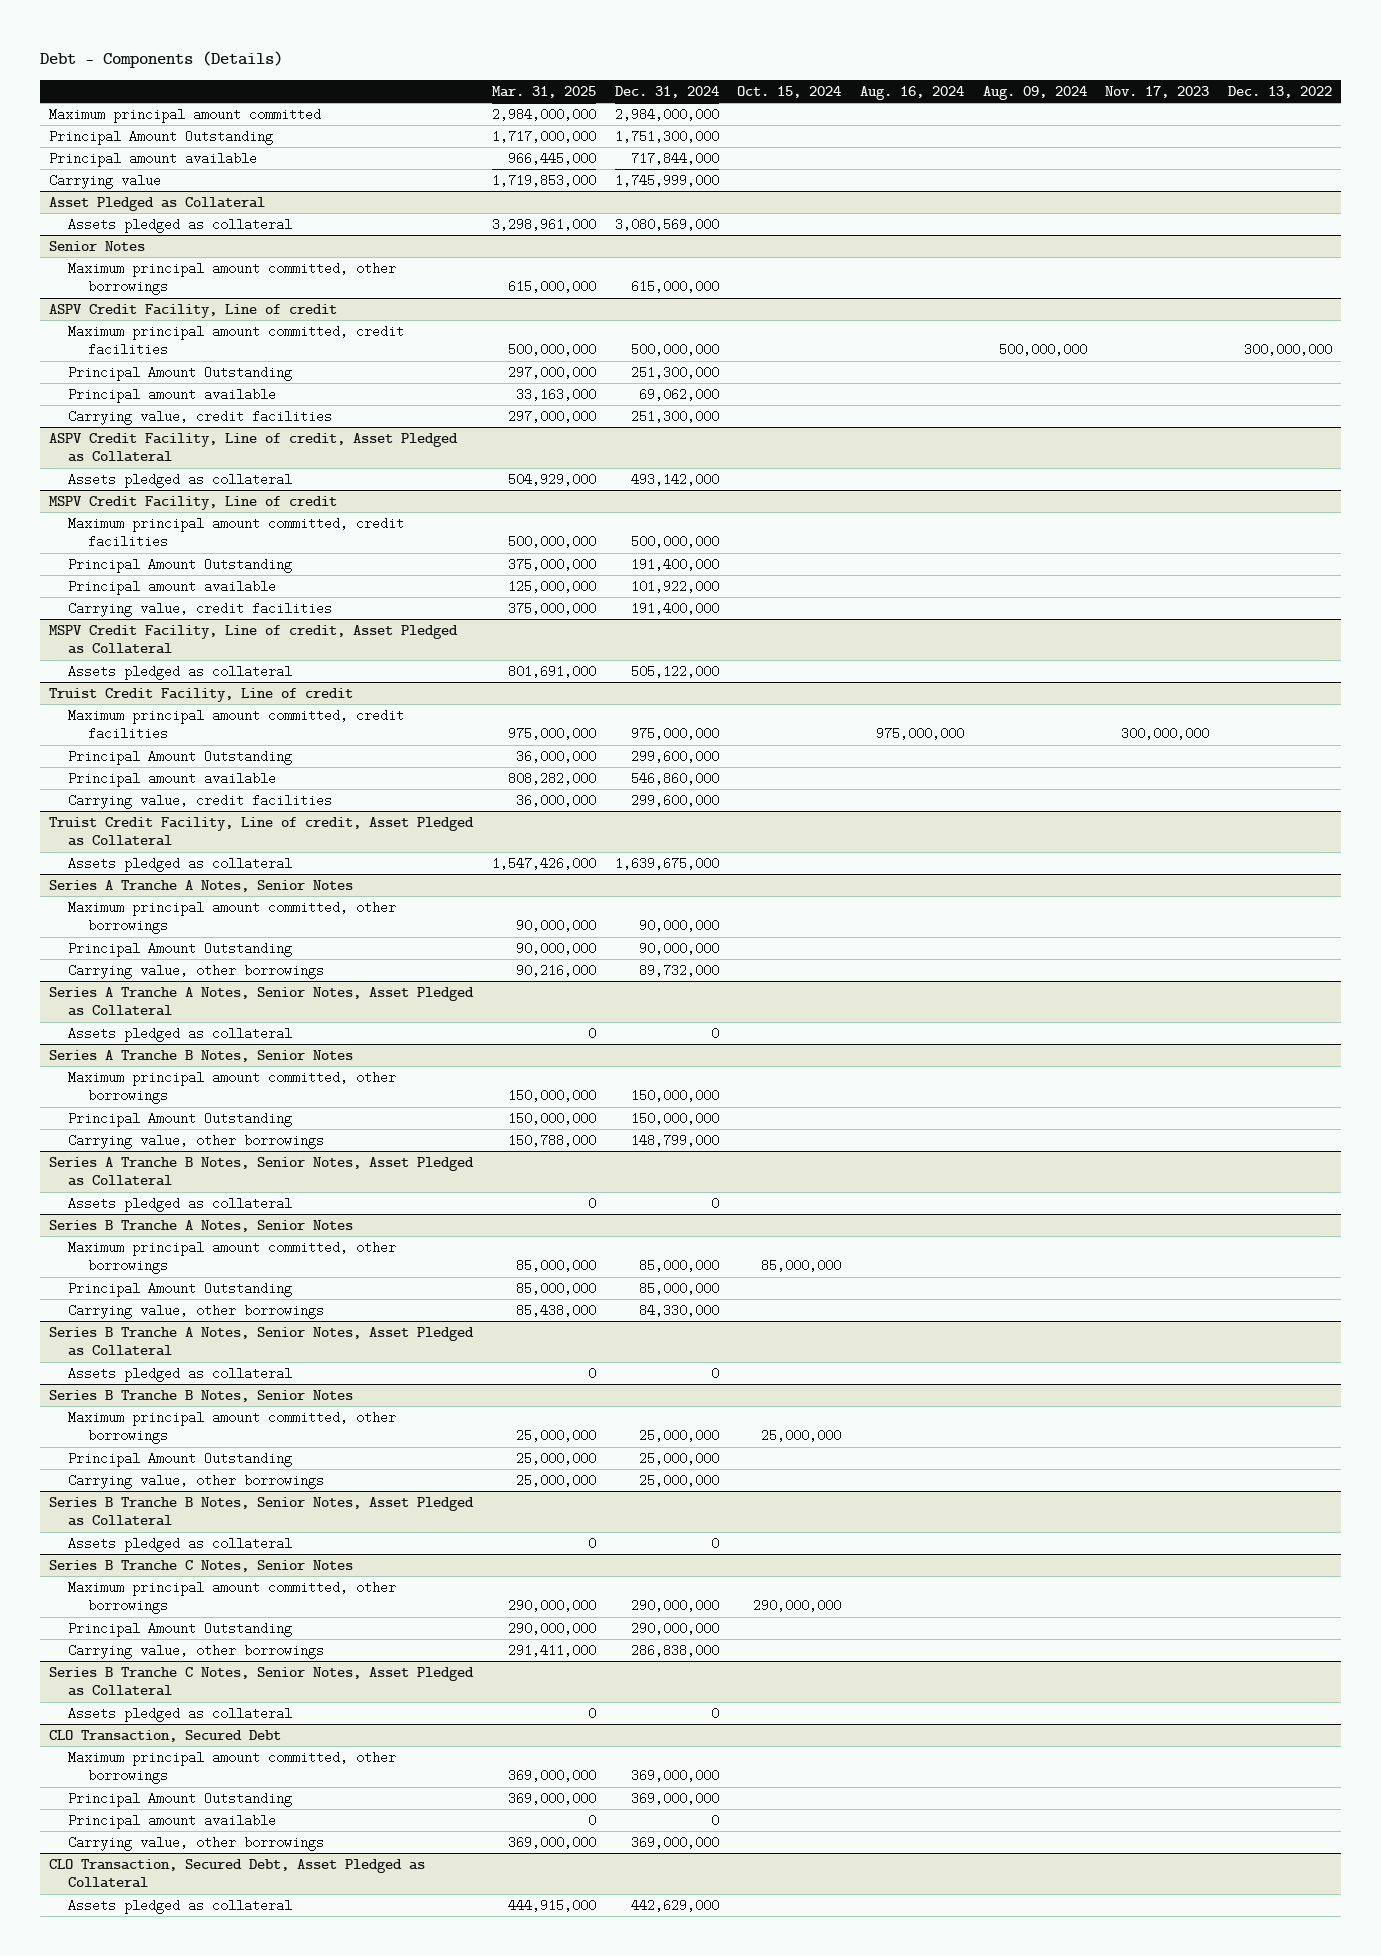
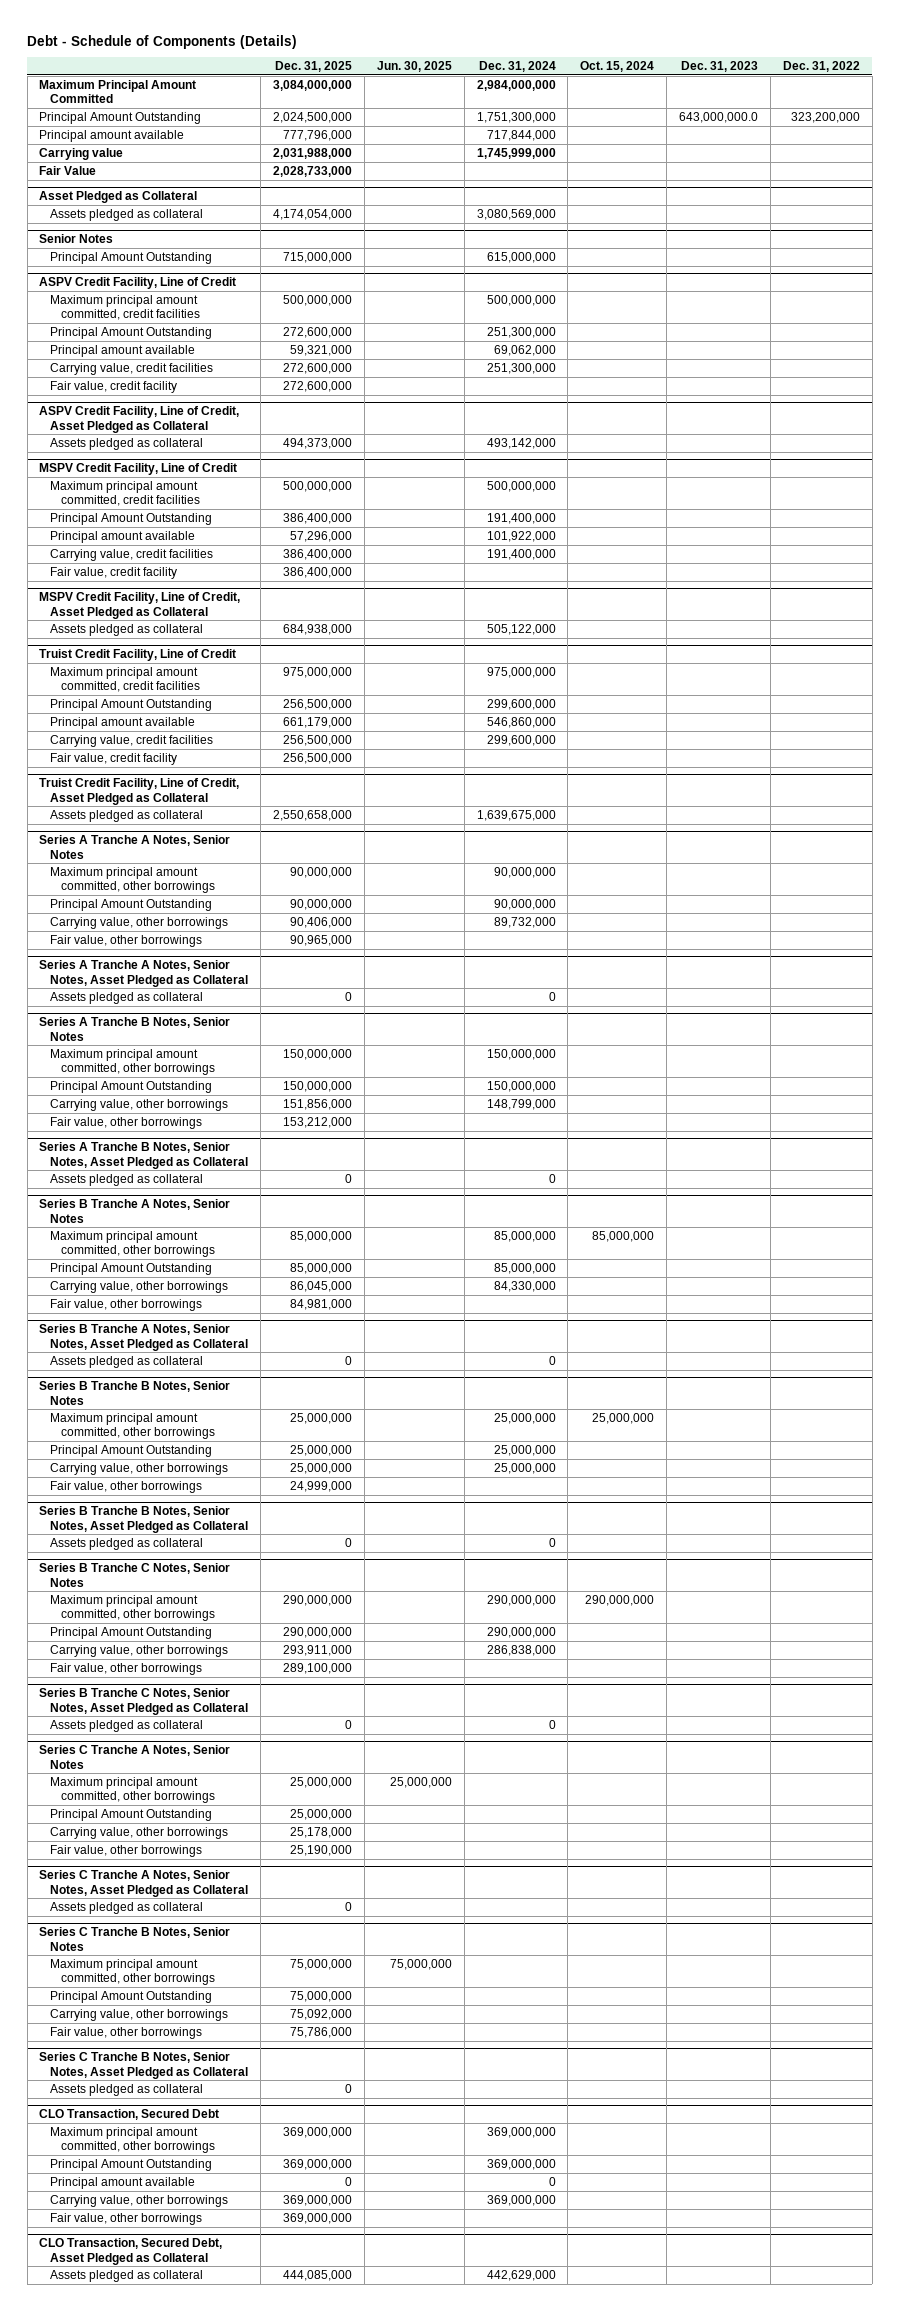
[39,51,283,69] Debt - Components (Details) -> [27,34,298,49] Debt - Schedule of Components (Details)
[491,85,596,98] Mar. 31, 2025 -> none
[859,85,964,100] Aug. 16, 2024 -> none
[982,85,1087,100] Aug. 09, 2024 -> none
[1105,85,1210,98] Nov. 17, 2023 -> none
[1227,85,1332,98] Dec. 13, 2022 -> none
none -> [274,61,352,73] Dec. 31, 2025
none -> [376,61,452,73] Jun. 30, 2025
none -> [681,61,759,73] Dec. 31, 2023
none -> [783,61,861,73] Dec. 31, 2022
[49,108,322,124] Maximum principal amount committed -> [39,79,197,104] Maximum Principal Amount Committed
none -> [39,165,97,175] Fair Value
[68,262,397,296] Maximum principal amount committed, other borrowings -> [50,251,213,264] Principal Amount Outstanding
[49,304,338,319] ASPV Credit Facility, Line of credit -> [39,277,237,290] ASPV Credit Facility, Line of Credit
none -> [50,380,178,393] Fair value, credit facility
[49,433,459,463] ASPV Credit Facility, Line of credit, Asset Pledged as Collateral -> [39,406,240,433] ASPV Credit Facility, Line of Credit, Asset Pledged as Collateral
[49,496,338,511] MSPV Credit Facility, Line of credit -> [39,463,238,476] MSPV Credit Facility, Line of Credit
none -> [50,566,178,579] Fair value, credit facility
[49,625,459,655] MSPV Credit Facility, Line of credit, Asset Pledged as Collateral -> [39,592,241,619] MSPV Credit Facility, Line of Credit, Asset Pledged as Collateral
[49,688,354,703] Truist Credit Facility, Line of credit -> [39,649,237,662] Truist Credit Facility, Line of Credit
none -> [50,752,178,765] Fair value, credit facility
[49,817,475,847] Truist Credit Facility, Line of credit, Asset Pledged as Collateral -> [39,778,240,805] Truist Credit Facility, Line of Credit, Asset Pledged as Collateral
none -> [50,934,203,947] Fair value, other borrowings
none -> [50,1116,203,1129] Fair value, other borrowings
none -> [50,1298,203,1311] Fair value, other borrowings
none -> [50,1480,203,1493] Fair value, other borrowings
none -> [50,1662,203,1675] Fair value, other borrowings
none -> [39,1745,231,1769] Series C Tranche A Notes, Senior Notes
none -> [50,1776,215,1804] Maximum principal amount committed, other borrowings
none -> [50,1808,213,1821] Principal Amount Outstanding
none -> [50,1826,229,1839] Carrying value, other borrowings
none -> [50,1844,203,1857] Fair value, other borrowings
none -> [39,1870,249,1897] Series C Tranche A Notes, Senior Notes, Asset Pledged as Collateral
none -> [50,1901,204,1914] Assets pledged as collateral
none -> [39,1927,231,1951] Series C Tranche B Notes, Senior Notes
none -> [50,1958,215,1986] Maximum principal amount committed, other borrowings
none -> [50,1990,213,2003] Principal Amount Outstanding
none -> [50,2008,229,2021] Carrying value, other borrowings
none -> [50,2026,203,2039] Fair value, other borrowings
none -> [39,2052,249,2079] Series C Tranche B Notes, Senior Notes, Asset Pledged as Collateral
none -> [50,2083,204,2096] Assets pledged as collateral
none -> [50,2212,203,2225] Fair value, other borrowings

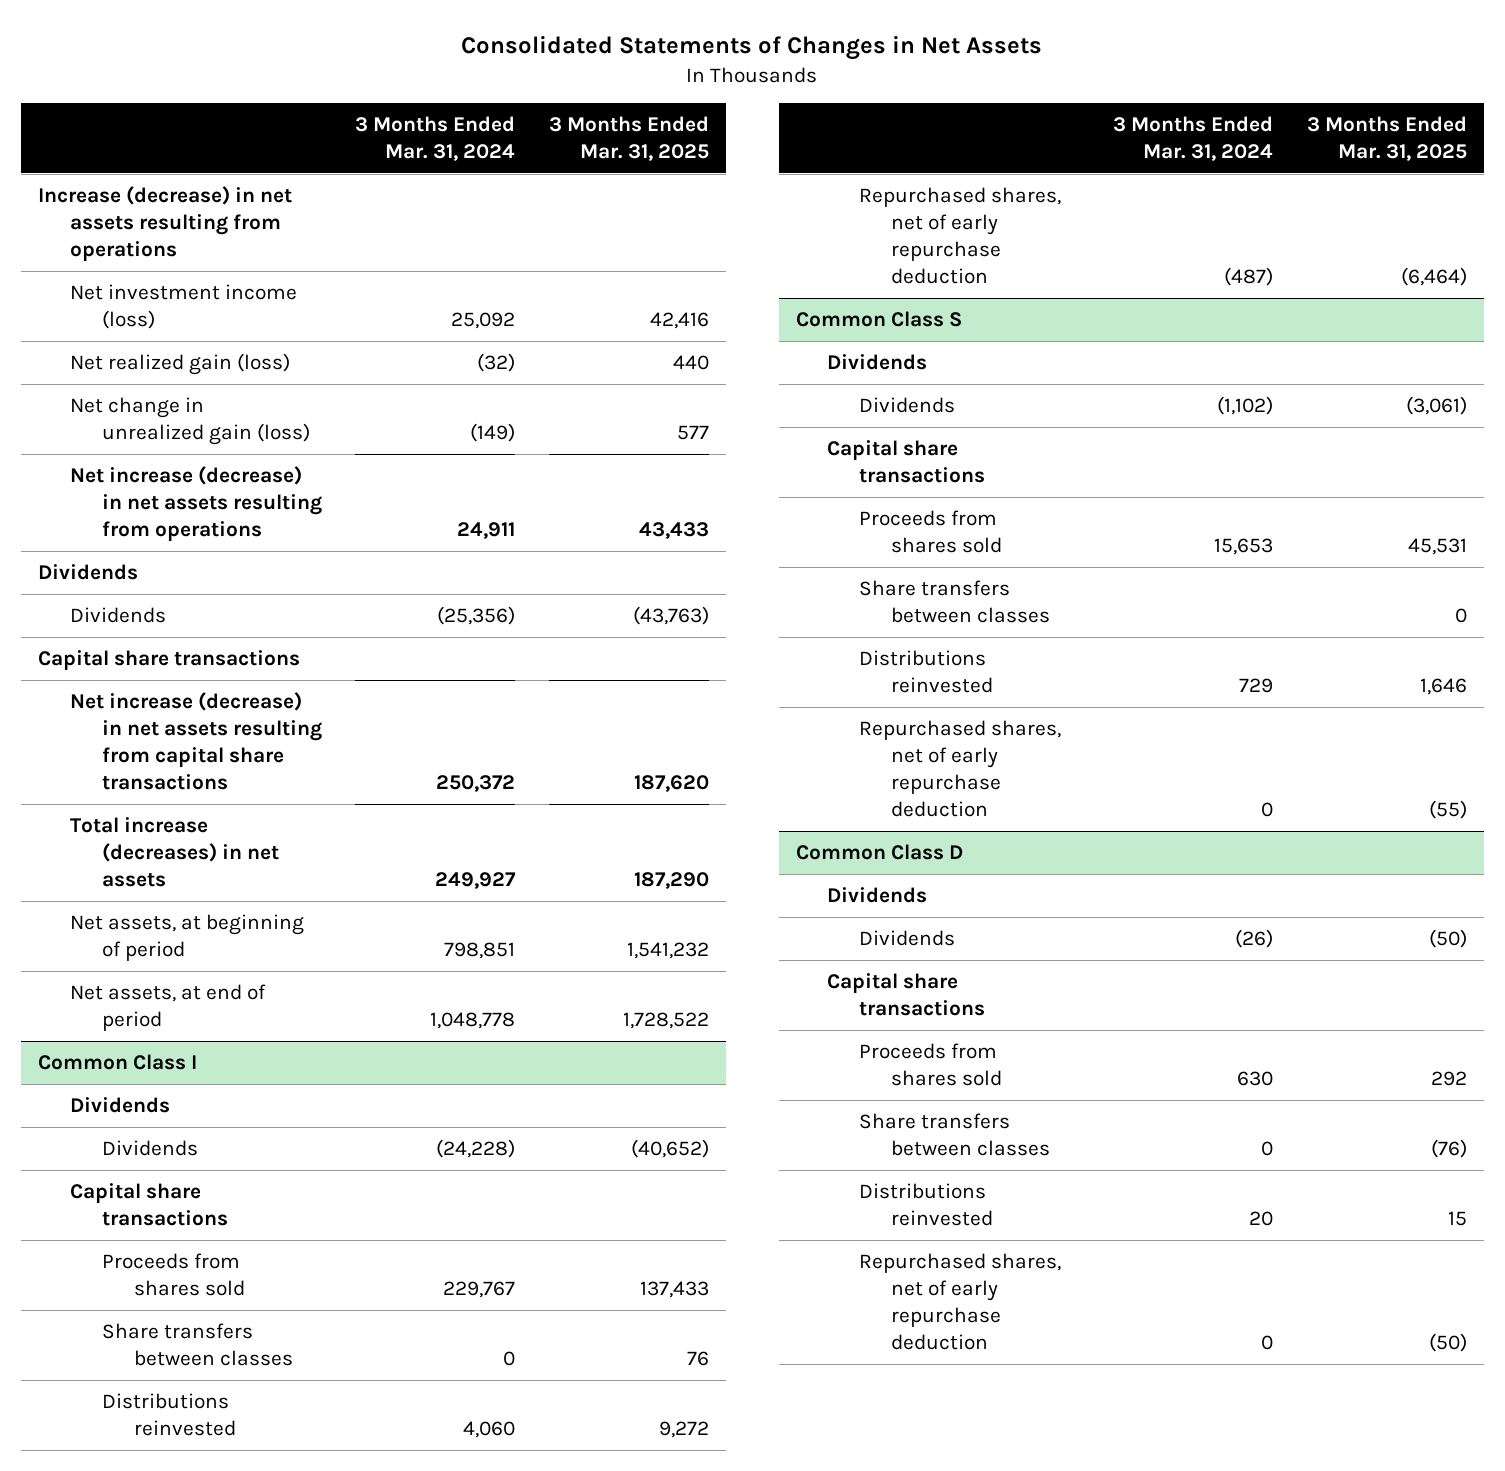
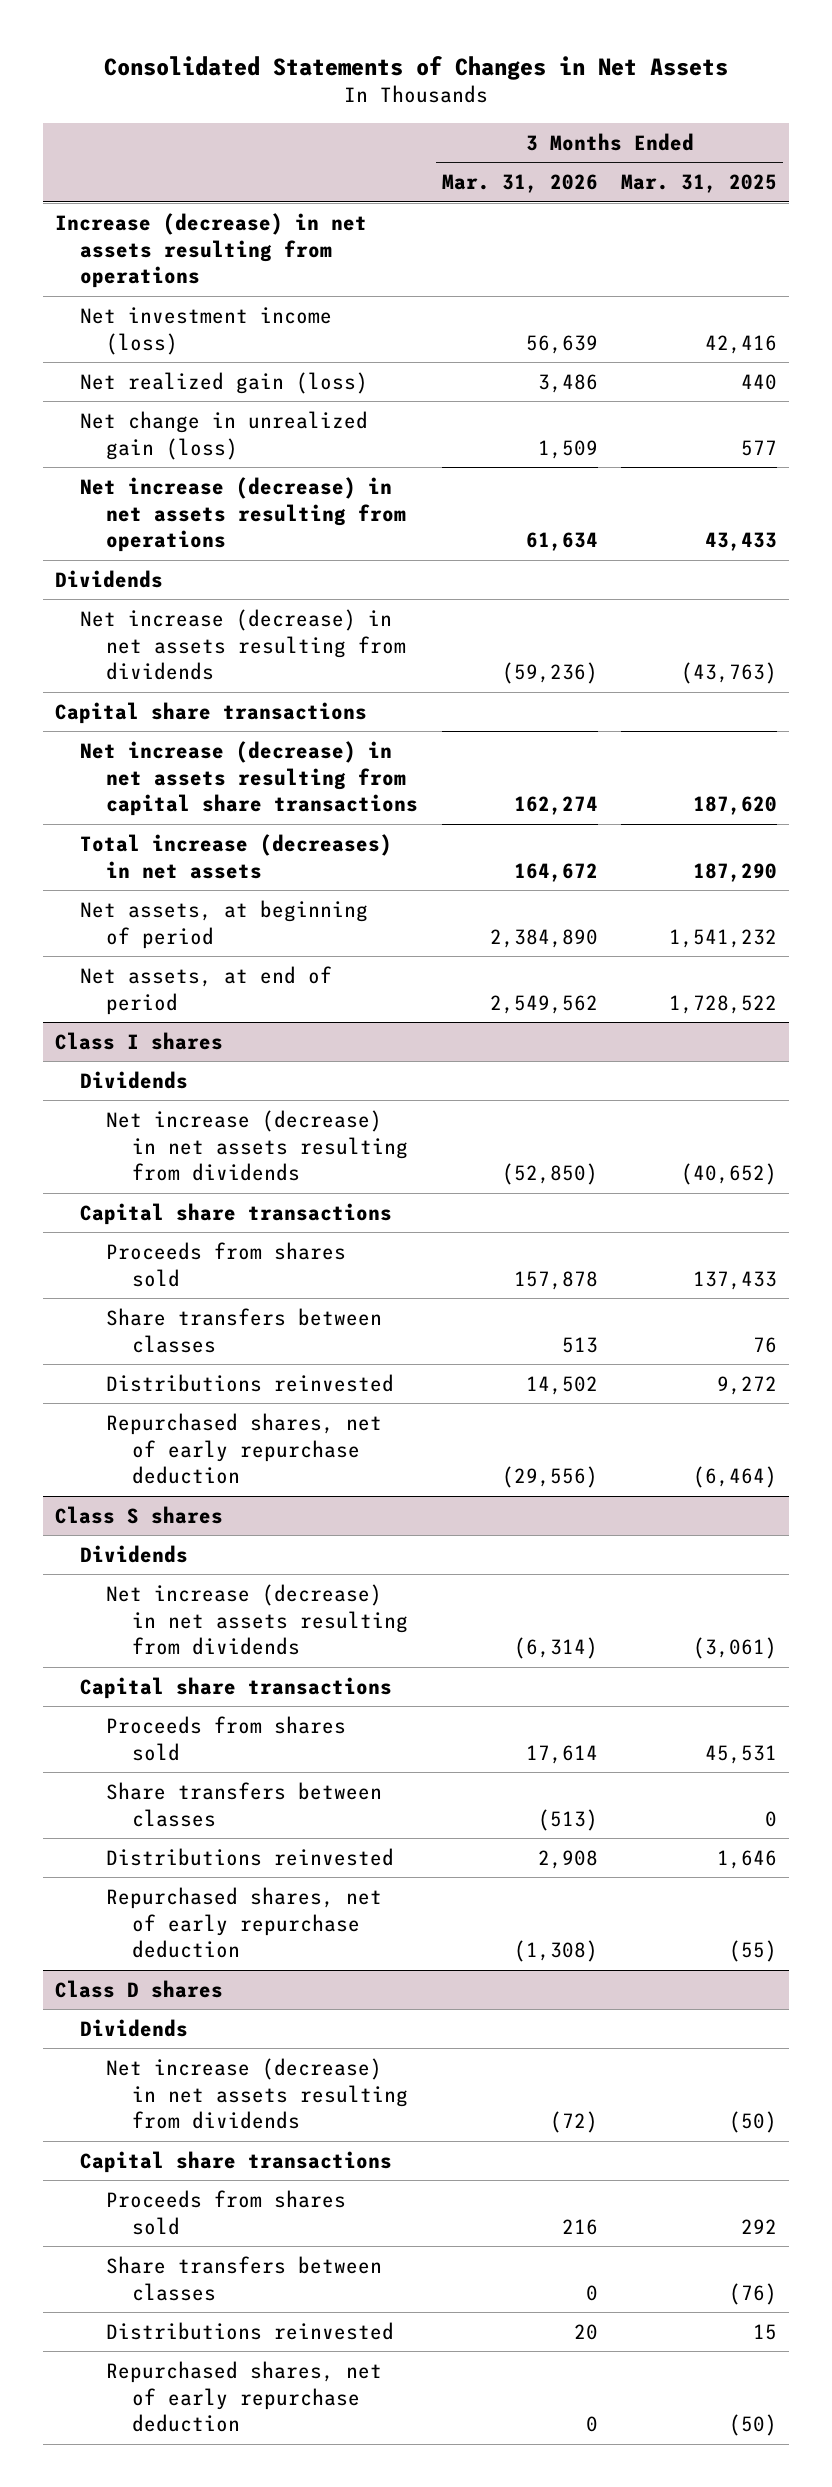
[355,115,516,161] 3 Months Ended Mar. 31, 2024 -> none
none -> [441,174,598,194] Mar. 31, 2026
[69,606,166,623] Dividends -> [80,608,407,681] Net increase (decrease) in net assets resulting from dividends
[37,1053,197,1070] Common Class I -> [54,1031,223,1050] Class I shares
[101,1139,198,1156] Dividends -> [106,1109,409,1182] Net increase (decrease) in net assets resulting from dividends
[795,310,962,327] Common Class S -> [54,1505,223,1524] Class S shares
[859,396,956,413] Dividends -> [106,1583,409,1656] Net increase (decrease) in net assets resulting from dividends
[795,843,963,860] Common Class D -> [54,1979,223,1998] Class D shares
[859,929,956,946] Dividends -> [106,2057,409,2130] Net increase (decrease) in net assets resulting from dividends

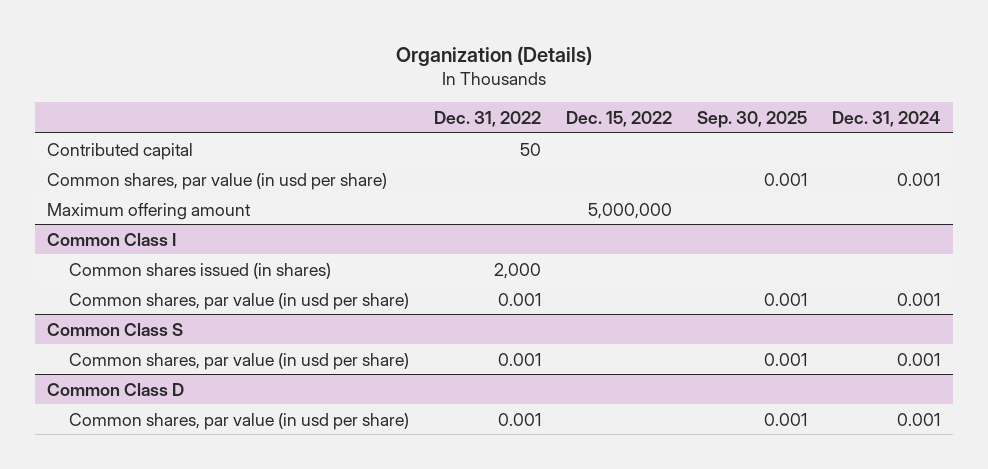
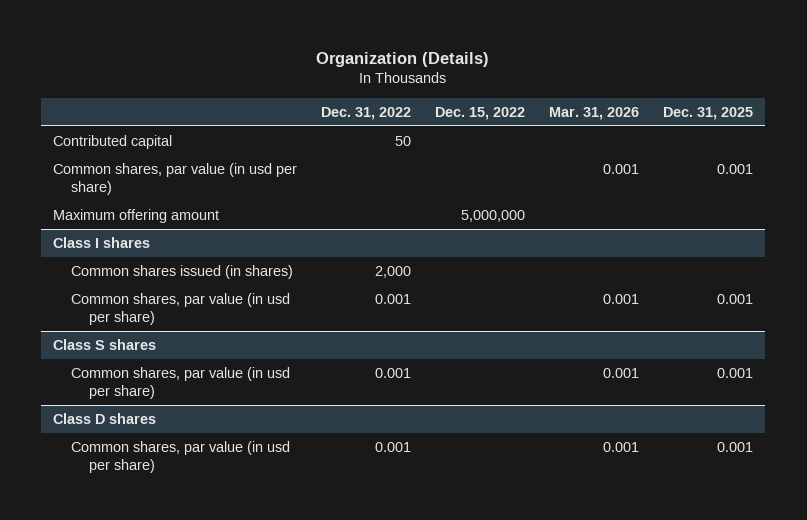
[697,111,808,129] Sep. 30, 2025 -> none
[832,111,941,128] Dec. 31, 2024 -> none
none -> [549,106,640,120] Mar. 31, 2026
none -> [663,106,754,120] Dec. 31, 2025
[47,232,177,246] Common Class I -> [53,237,151,249] Class I shares
[47,322,184,336] Common Class S -> [53,339,157,351] Class S shares
[47,382,185,396] Common Class D -> [53,413,157,425] Class D shares

